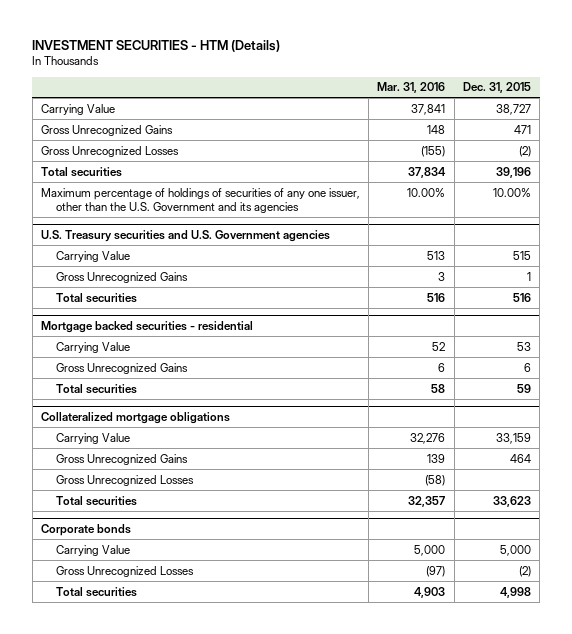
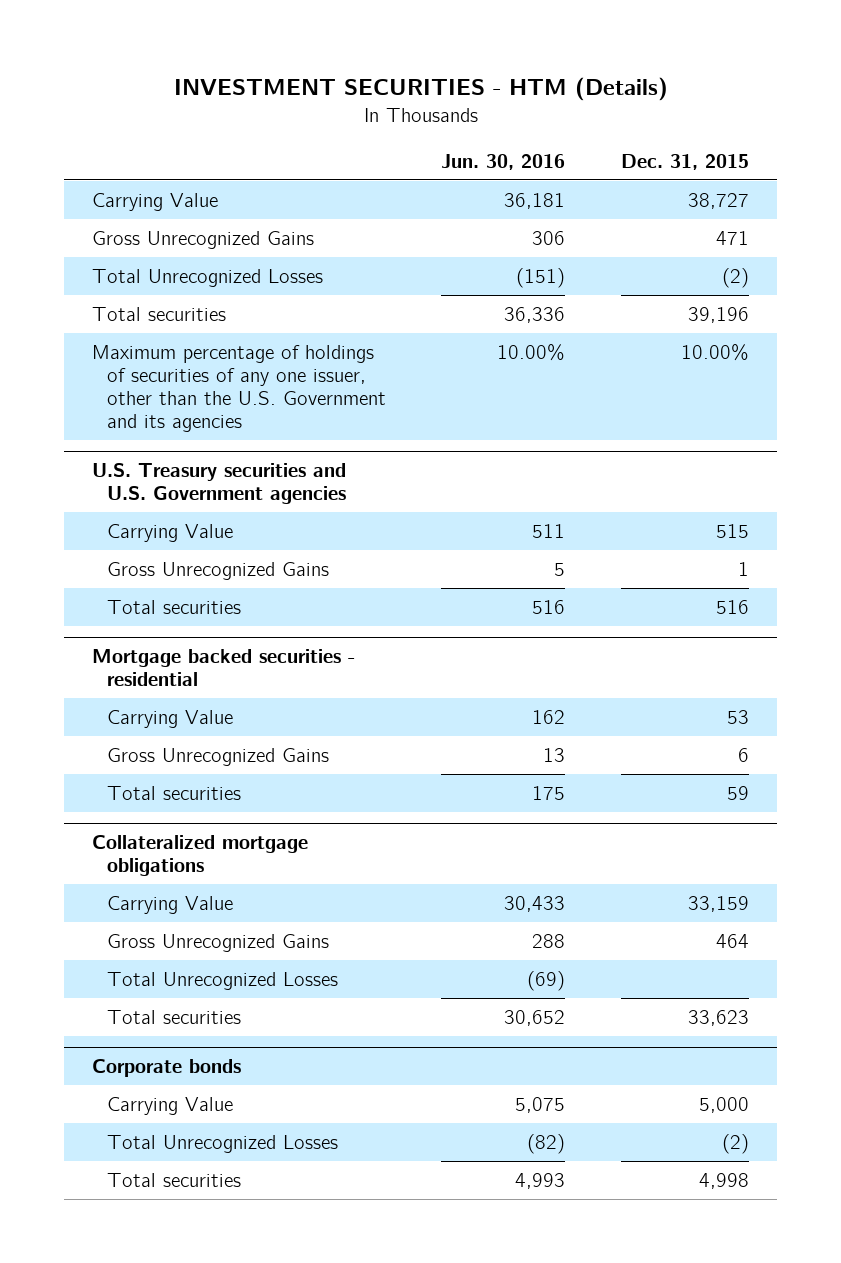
[377,82,446,94] Mar. 31, 2016 -> none
none -> [441,153,566,170] Jun. 30, 2016
[40,145,179,157] Gross Unrecognized Losses -> [91,268,323,287] Total Unrecognized Losses
[56,474,195,486] Gross Unrecognized Losses -> [106,971,338,990] Total Unrecognized Losses
[56,565,195,577] Gross Unrecognized Losses -> [106,1134,338,1153] Total Unrecognized Losses

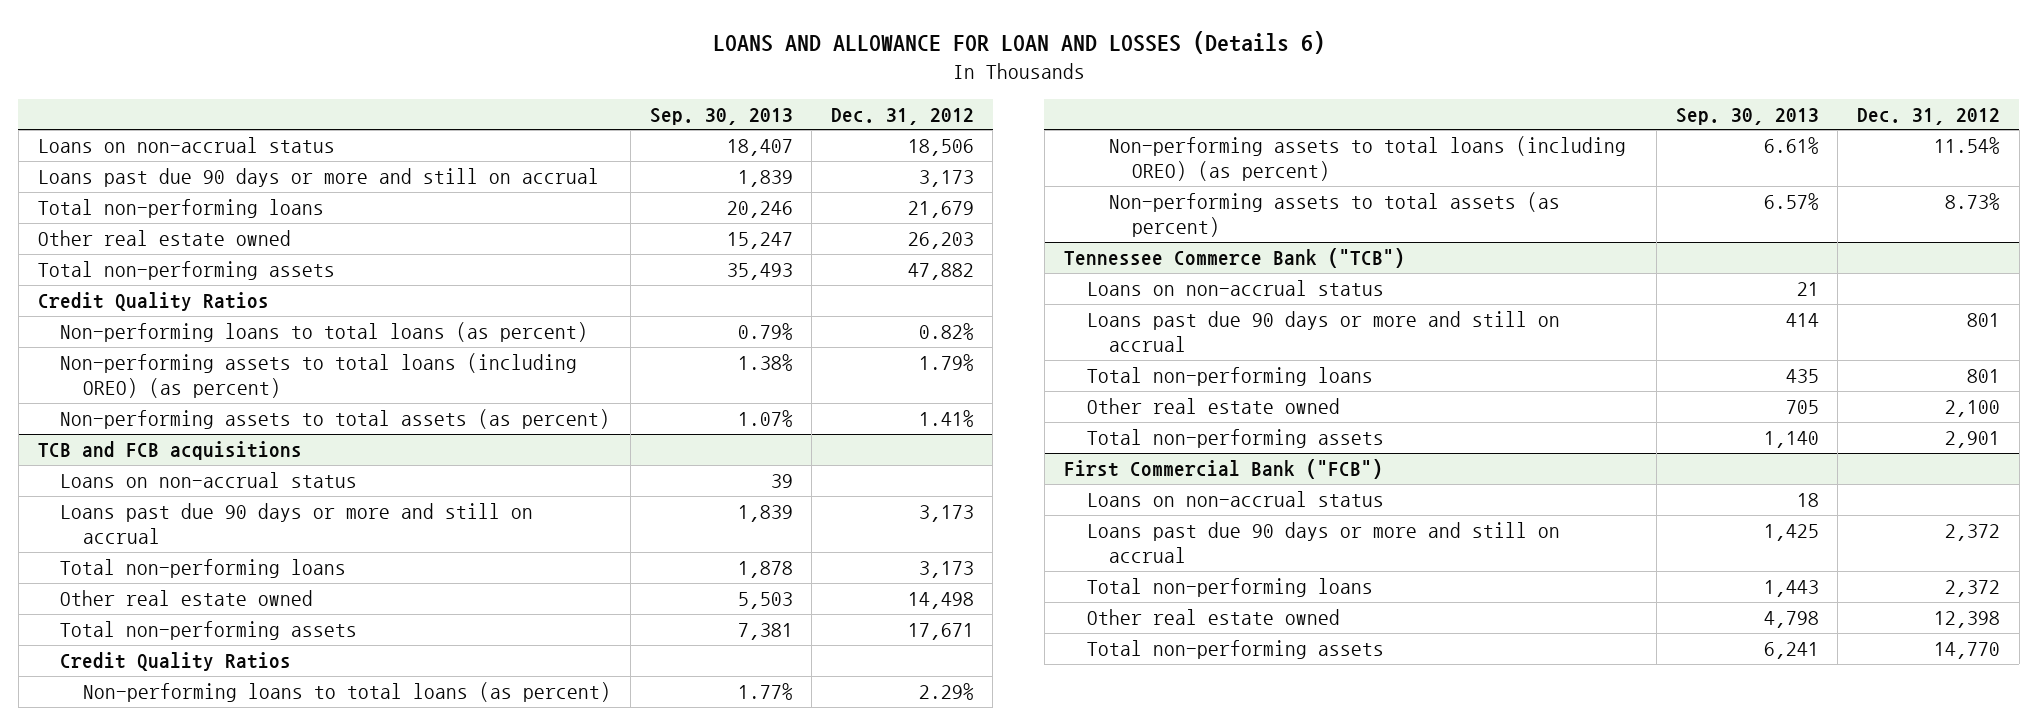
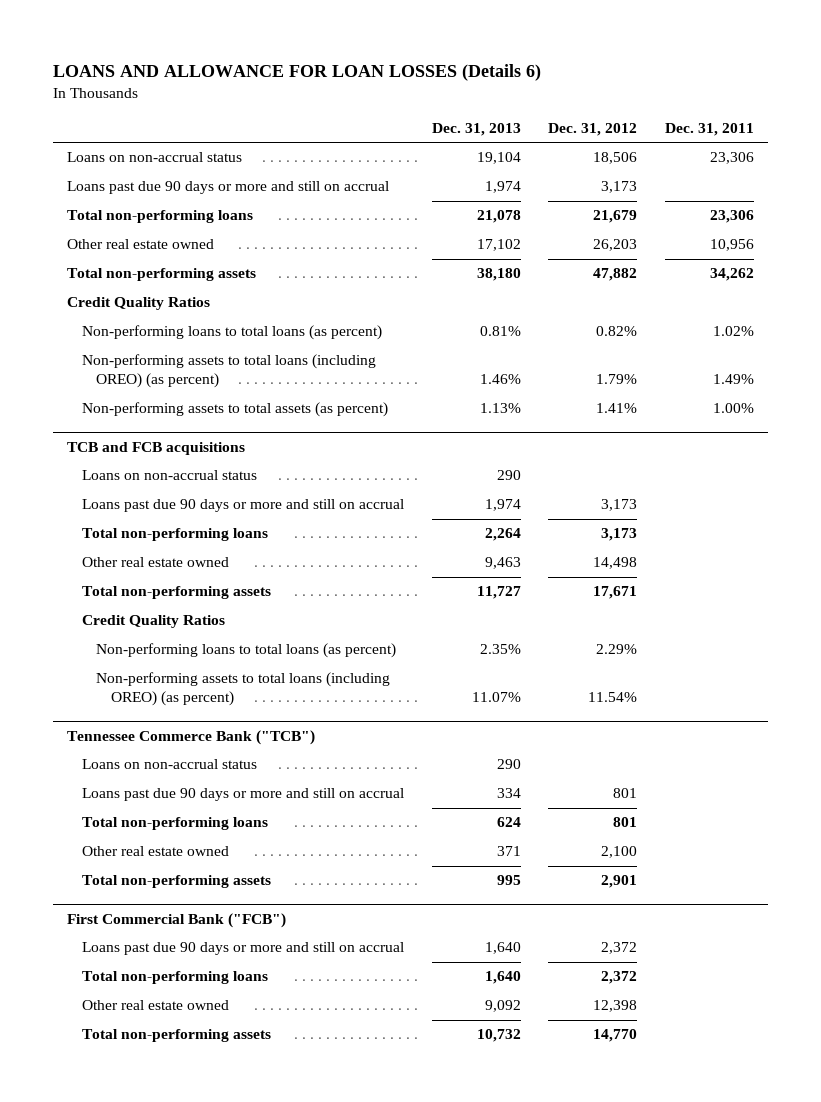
[712,31,1325,55] LOANS AND ALLOWANCE FOR LOAN AND LOSSES (Details 6) -> [53,64,542,82] LOANS AND ALLOWANCE FOR LOAN LOSSES (Details 6)
[649,107,793,125] Sep. 30, 2013 -> none
none -> [431,123,521,137] Dec. 31, 2013
none -> [665,123,755,137] Dec. 31, 2011
[1109,191,1561,238] Non-performing assets to total assets (as percent) -> none
[1086,490,1384,507] Loans on non-accrual status -> none

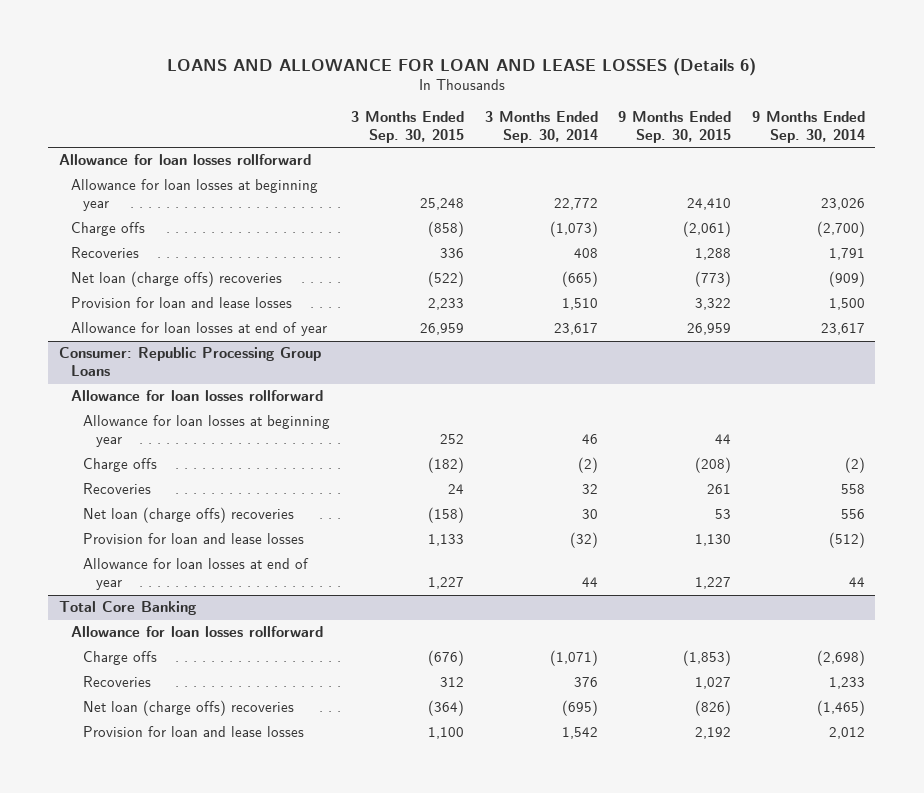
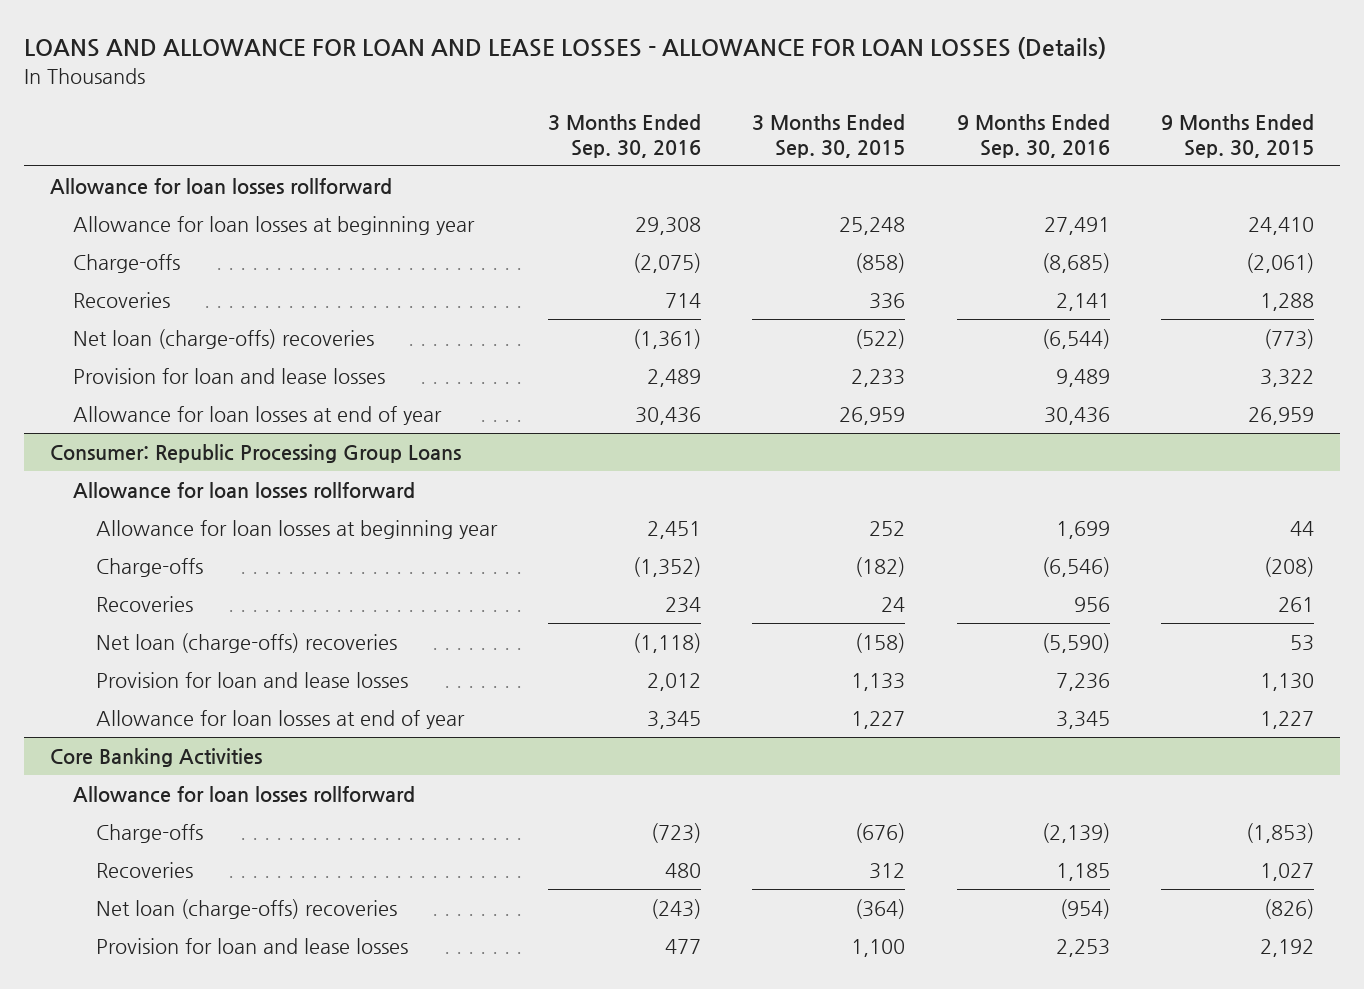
[166,57,756,76] LOANS AND ALLOWANCE FOR LOAN AND LEASE LOSSES (Details 6) -> [24,37,1107,60] LOANS AND ALLOWANCE FOR LOAN AND LEASE LOSSES - ALLOWANCE FOR LOAN LOSSES (Details)
[484,111,598,144] 3 Months Ended Sep. 30, 2014 -> none
[752,111,866,144] 9 Months Ended Sep. 30, 2014 -> none
none -> [547,113,701,158] 3 Months Ended Sep. 30, 2016
none -> [956,113,1110,158] 9 Months Ended Sep. 30, 2016
[70,222,145,237] Charge offs -> [72,253,180,273] Charge-offs
[70,271,282,288] Net loan (charge offs) recoveries -> [72,328,374,349] Net loan (charge-offs) recoveries
[83,458,158,473] Charge offs -> [95,557,203,577] Charge-offs
[83,507,295,524] Net loan (charge offs) recoveries -> [95,632,397,653] Net loan (charge-offs) recoveries
[58,601,196,616] Total Core Banking -> [49,747,262,767] Core Banking Activities
[83,651,158,666] Charge offs -> [95,823,203,843] Charge-offs
[83,700,295,717] Net loan (charge offs) recoveries -> [95,898,397,919] Net loan (charge-offs) recoveries

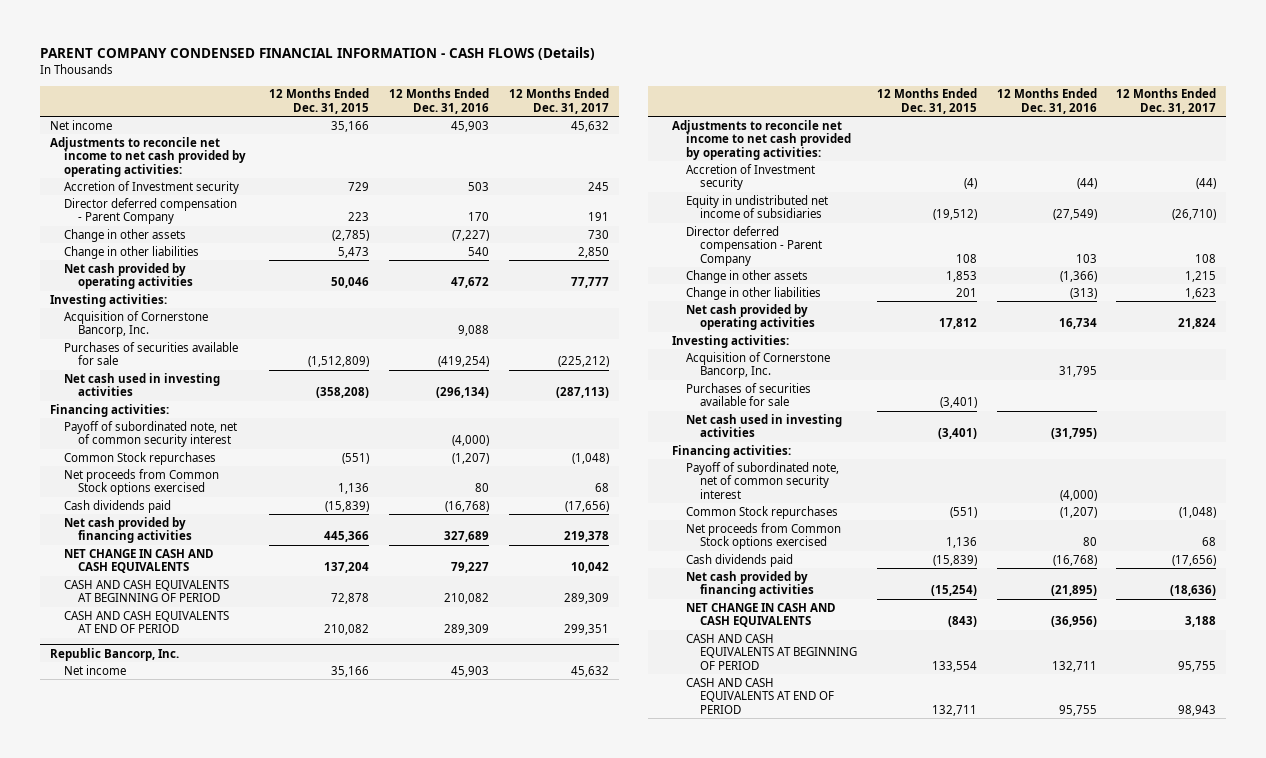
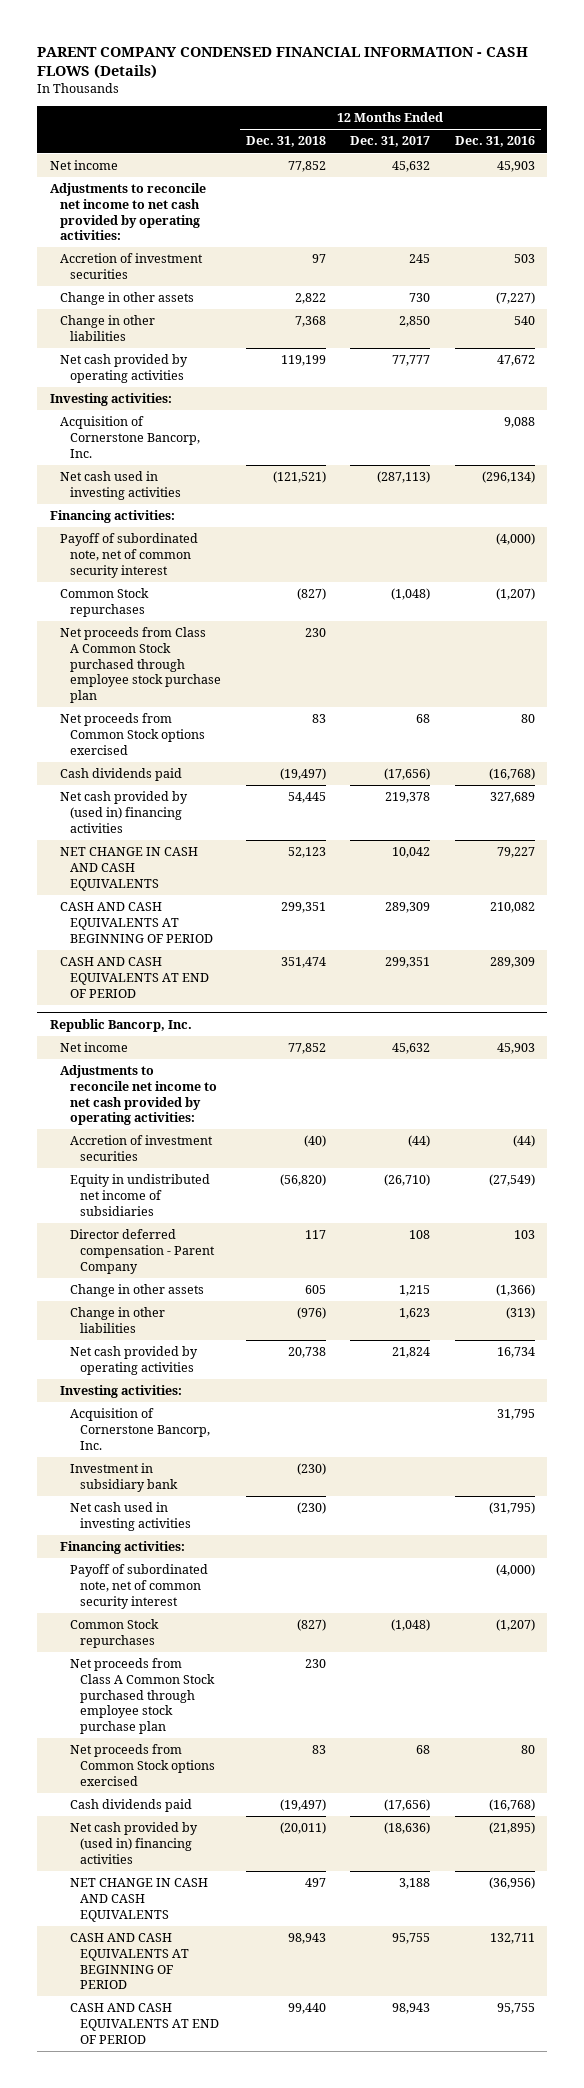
[269,88,370,114] 12 Months Ended Dec. 31, 2015 -> none
none -> [245,136,326,148] Dec. 31, 2018
[64,197,238,225] Director deferred compensation - Parent Company -> none
[64,180,240,194] Accretion of Investment security -> [59,253,203,279] Accretion of investment securities
[64,341,239,366] Purchases of securities available for sale -> none
none -> [59,627,222,703] Net proceeds from Class A Common Stock purchased through employee stock purchase plan
[64,516,193,544] Net cash provided by financing activities -> [59,791,188,833] Net cash provided by (used in) financing activities
[686,163,816,191] Accretion of Investment security -> [70,1135,214,1161] Accretion of investment securities
[686,382,812,407] Purchases of securities available for sale -> none
none -> [70,1463,179,1492] Investment in subsidiary bank
none -> [70,1658,216,1734] Net proceeds from Class A Common Stock purchased through employee stock purchase plan
[686,570,815,598] Net cash provided by financing activities -> [70,1822,199,1864] Net cash provided by (used in) financing activities

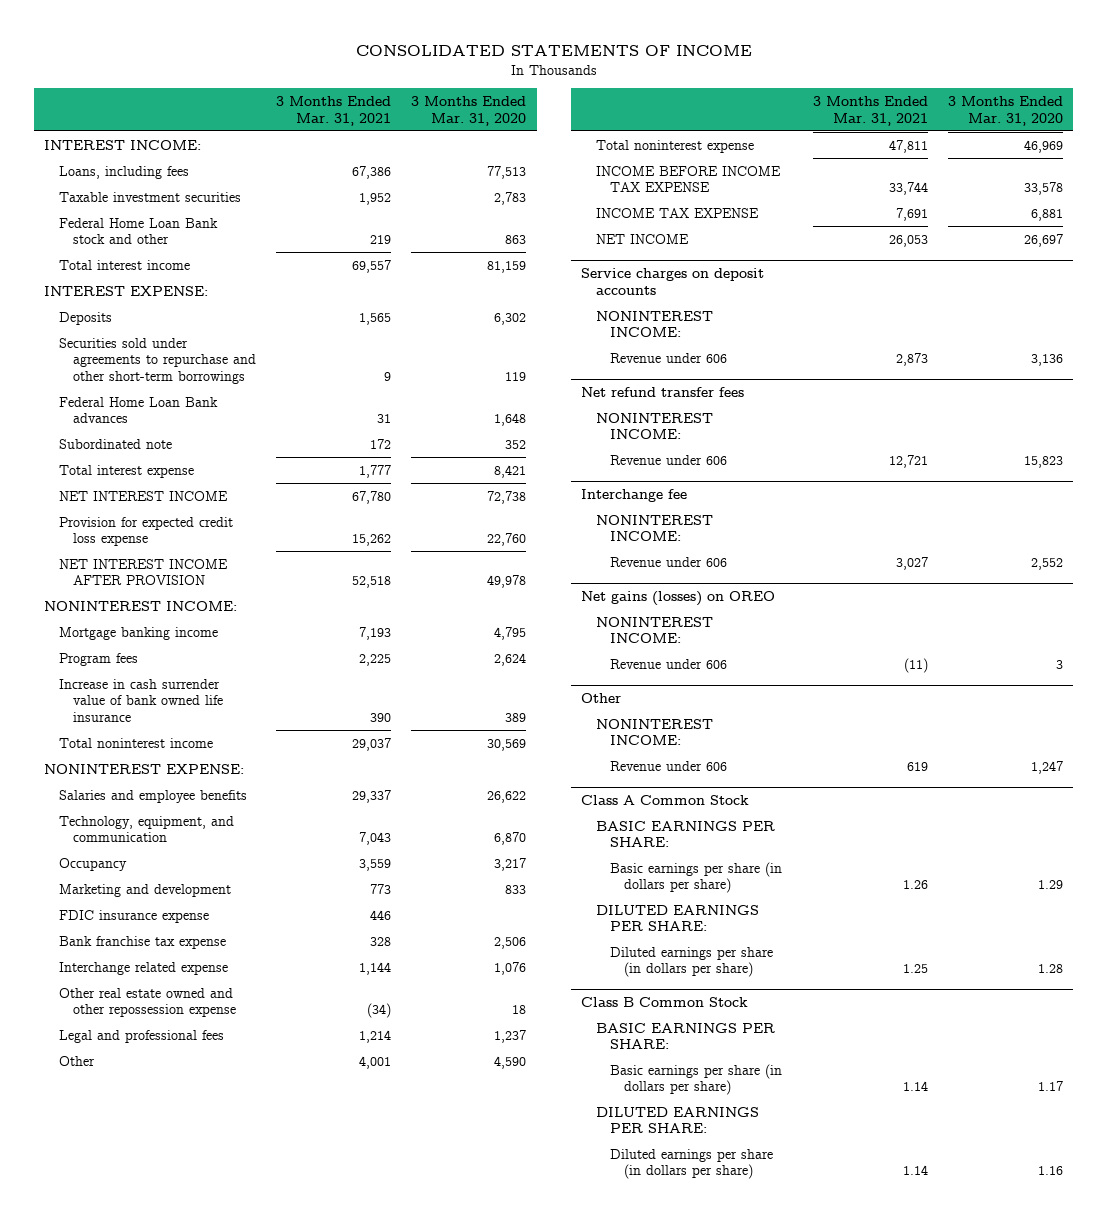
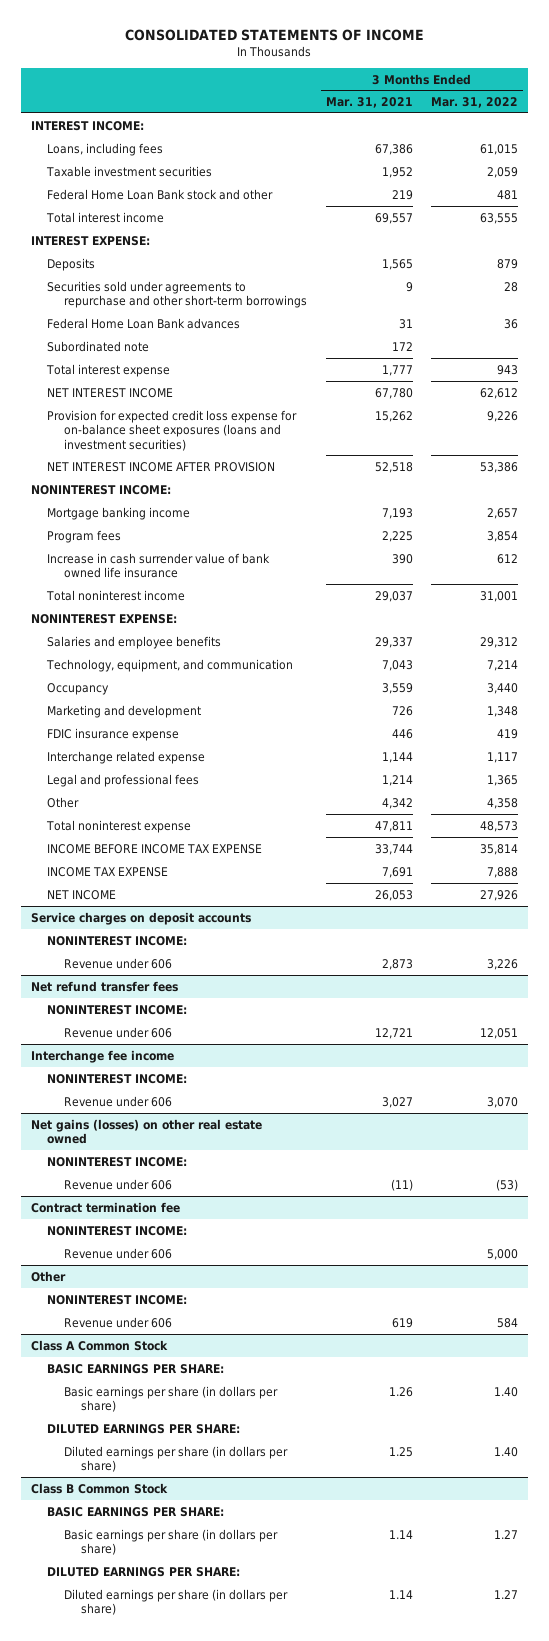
[411,96,527,126] 3 Months Ended Mar. 31, 2020 -> none
none -> [431,97,519,109] Mar. 31, 2022
[58,516,233,547] Provision for expected credit loss expense -> [47,409,298,451] Provision for expected credit loss expense for on-balance sheet exposures (loans and investment securities)
[370,883,392,894] 773 -> [391,705,413,716] 726
[58,935,226,949] Bank franchise tax expense -> none
[58,987,236,1018] Other real estate owned and other repossession expense -> none
[359,1055,392,1069] 4,001 -> [381,797,413,809] 4,342
[581,489,688,503] Interchange fee -> [30,1049,174,1063] Interchange fee income
[581,591,776,607] Net gains (losses) on OREO -> [30,1118,262,1145] Net gains (losses) on other real estate owned
none -> [30,1201,180,1213] Contract termination fee
none -> [47,1225,188,1236] NONINTEREST INCOME:
none -> [63,1247,172,1259] Revenue under 606

